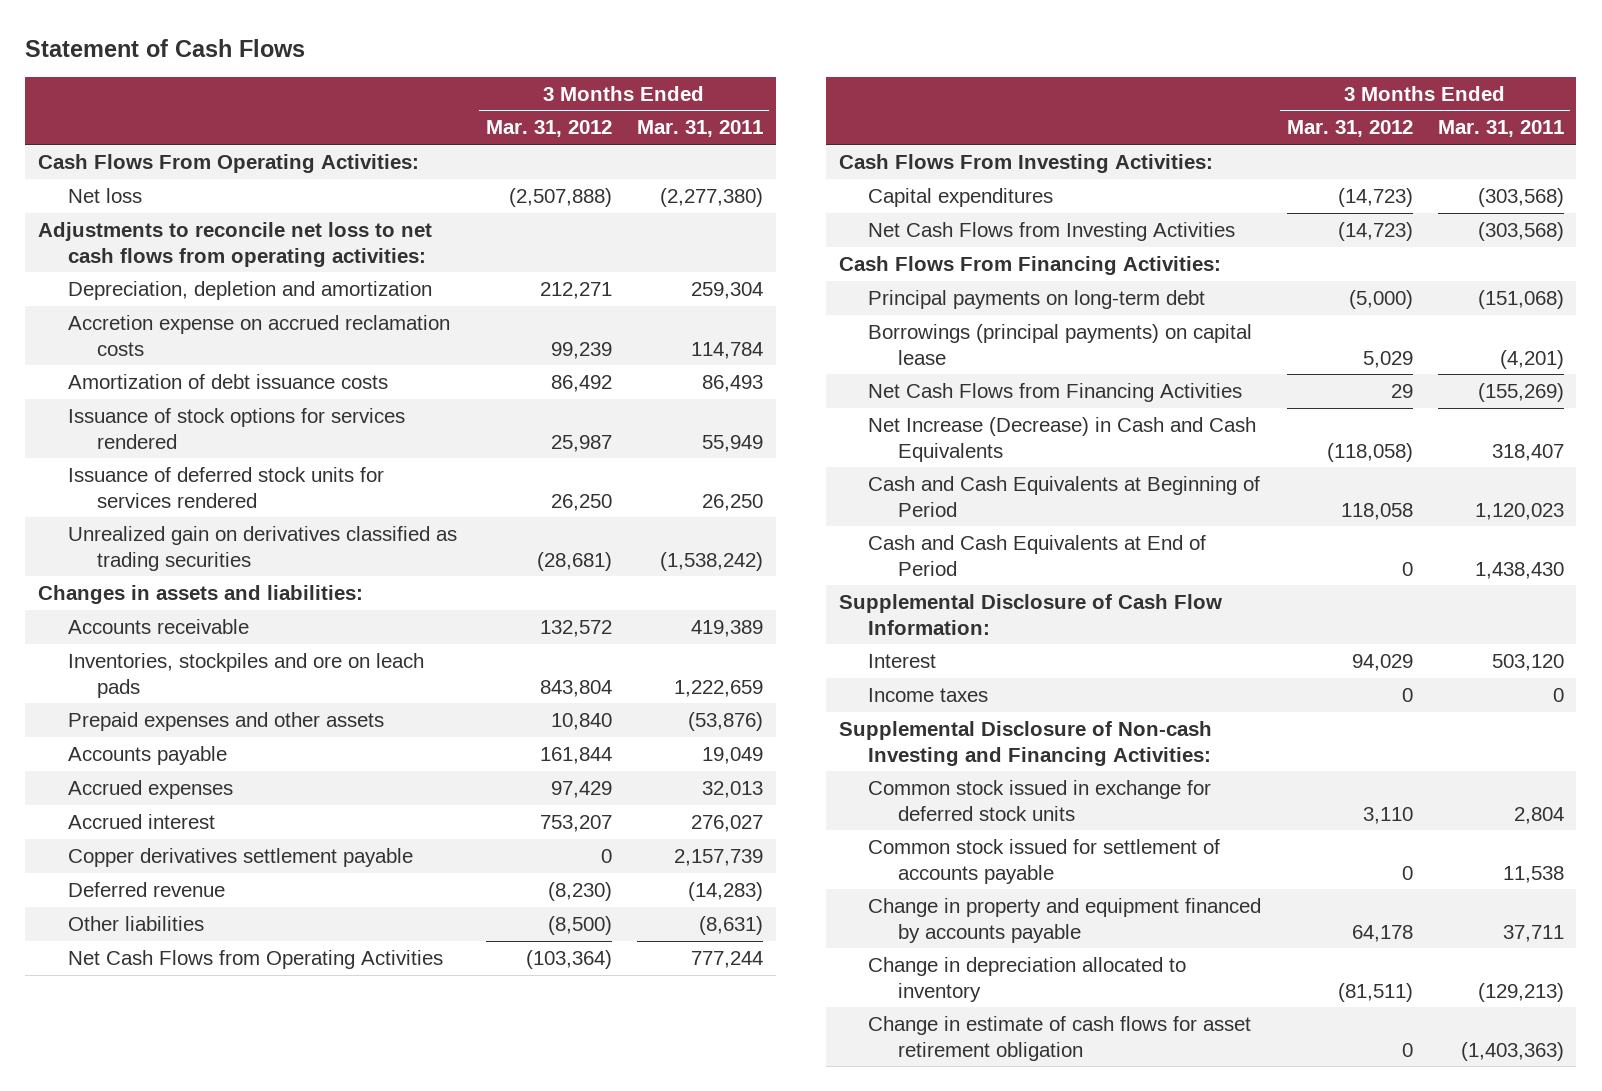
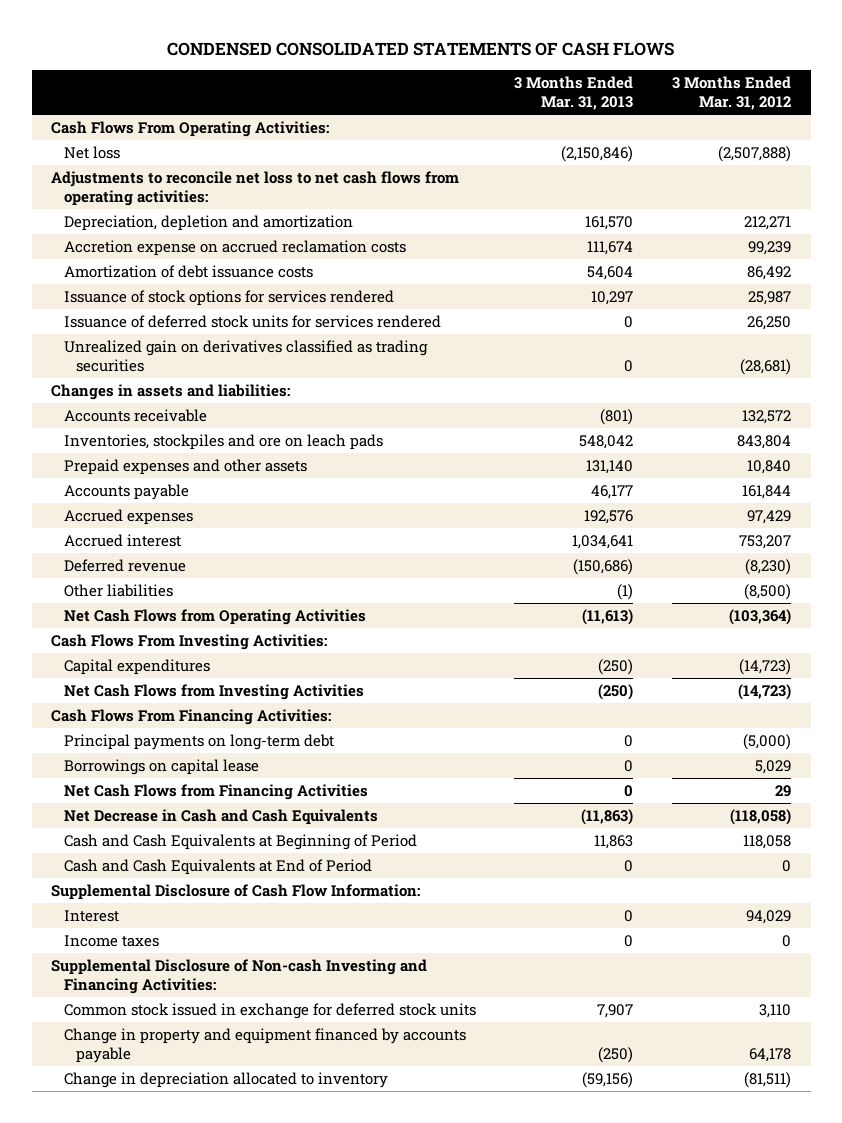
[25,38,306,57] Statement of Cash Flows -> [167,41,675,56] CONDENSED CONSOLIDATED STATEMENTS OF CASH FLOWS
[636,120,763,138] Mar. 31, 2011 -> none
none -> [514,75,634,111] 3 Months Ended Mar. 31, 2013
[67,847,413,867] Copper derivatives settlement payable -> none
[868,323,1253,365] Borrowings (principal payments) on capital lease -> [63,758,259,775] Borrowings on capital lease
[868,416,1257,462] Net Increase (Decrease) in Cash and Cash Equivalents -> [63,808,378,825] Net Decrease in Cash and Cash Equivalents
[868,838,1221,884] Common stock issued for settlement of accounts payable -> none
[868,1015,1252,1061] Change in estimate of cash flows for asset retirement obligation -> none

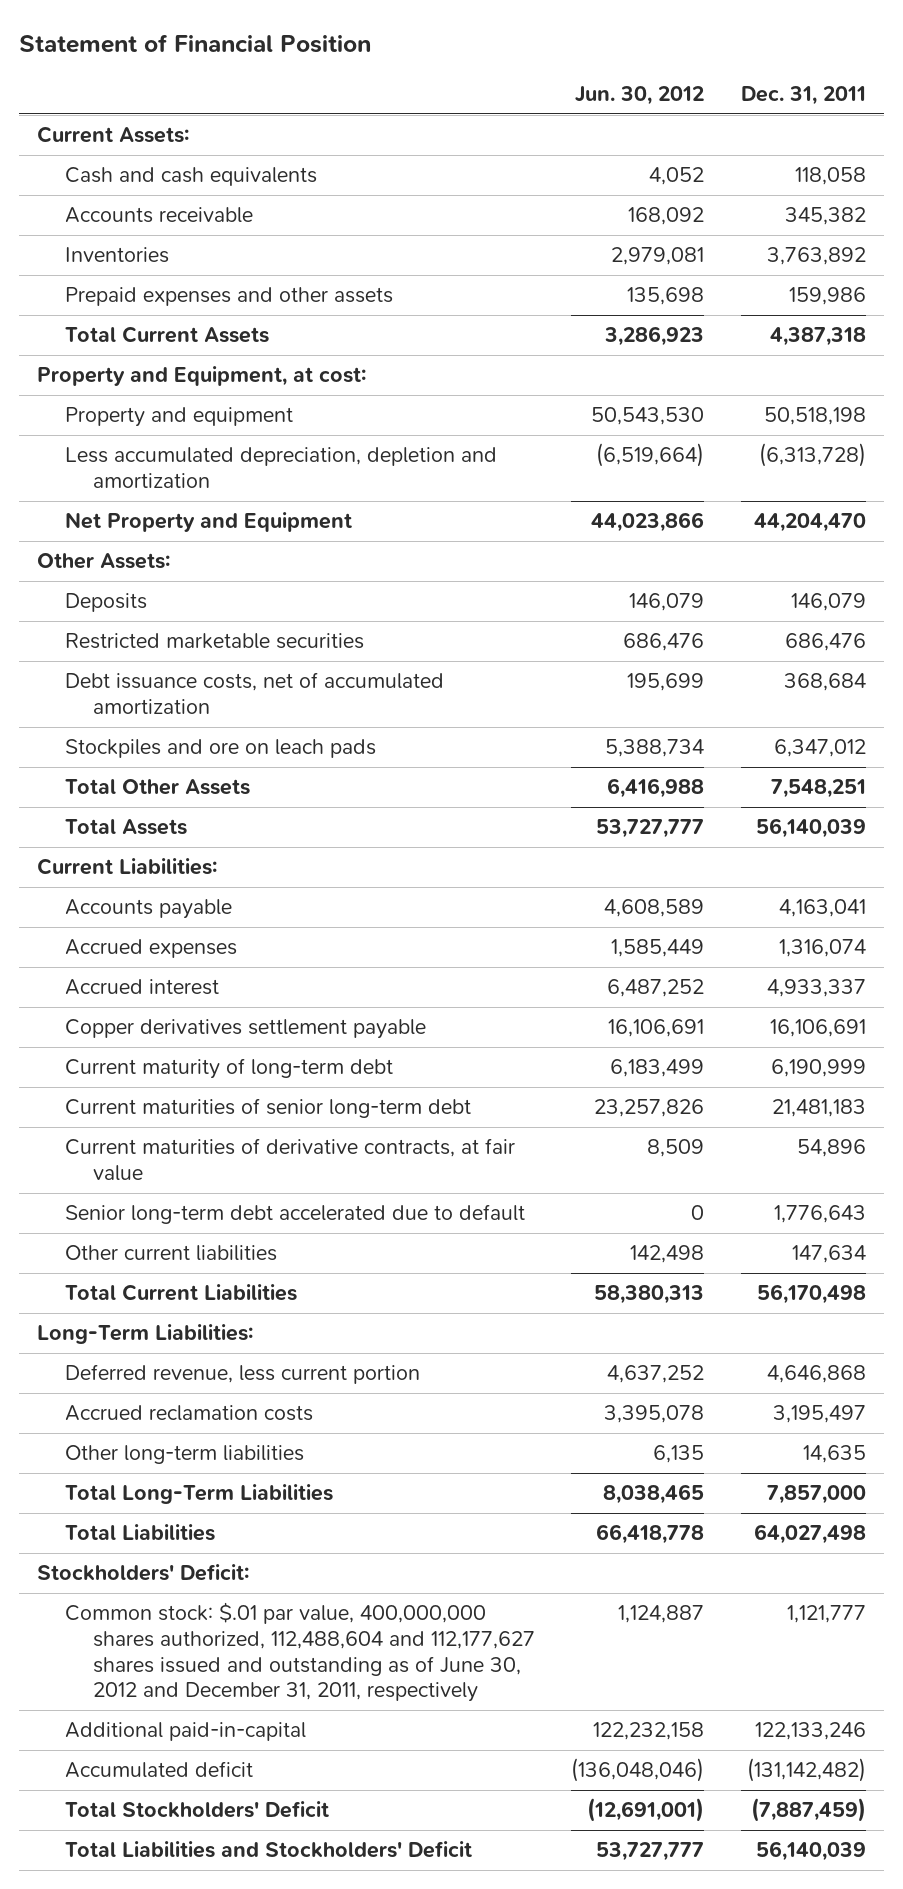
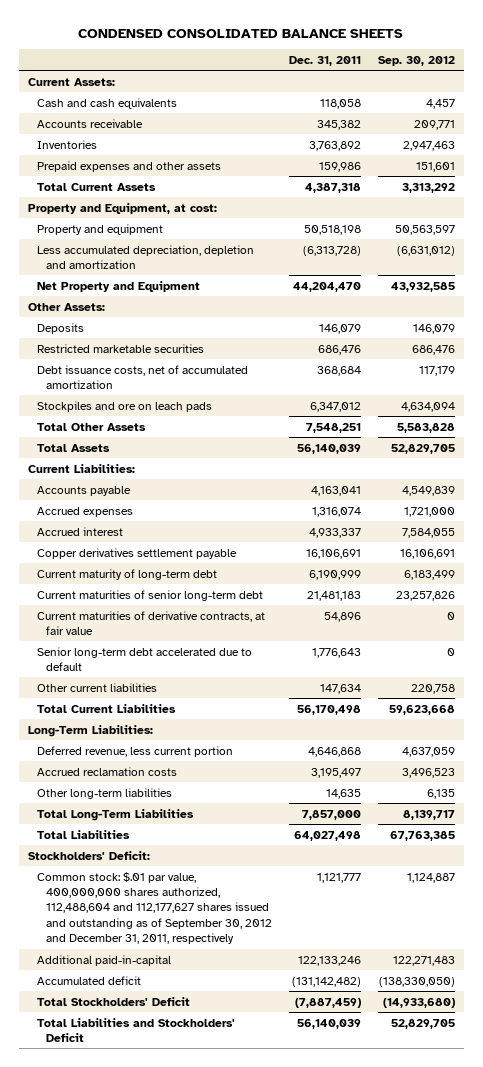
[19,34,372,54] Statement of Financial Position -> [78,28,404,38] CONDENSED CONSOLIDATED BALANCE SHEETS
[575,86,705,106] Jun. 30, 2012 -> none
none -> [378,55,456,66] Sep. 30, 2012
[65,1602,536,1703] Common stock: $.01 par value, 400,000,000 shares authorized, 112,488,604 and 112,177,627 shares issued and outstanding as of June 30, 2012 and December 31, 2011, respectively -> [36,871,272,945] Common stock: $.01 par value, 400,000,000 shares authorized, 112,488,604 and 112,177,627 shares issued and outstanding as of September 30, 2012 and December 31, 2011, respectively

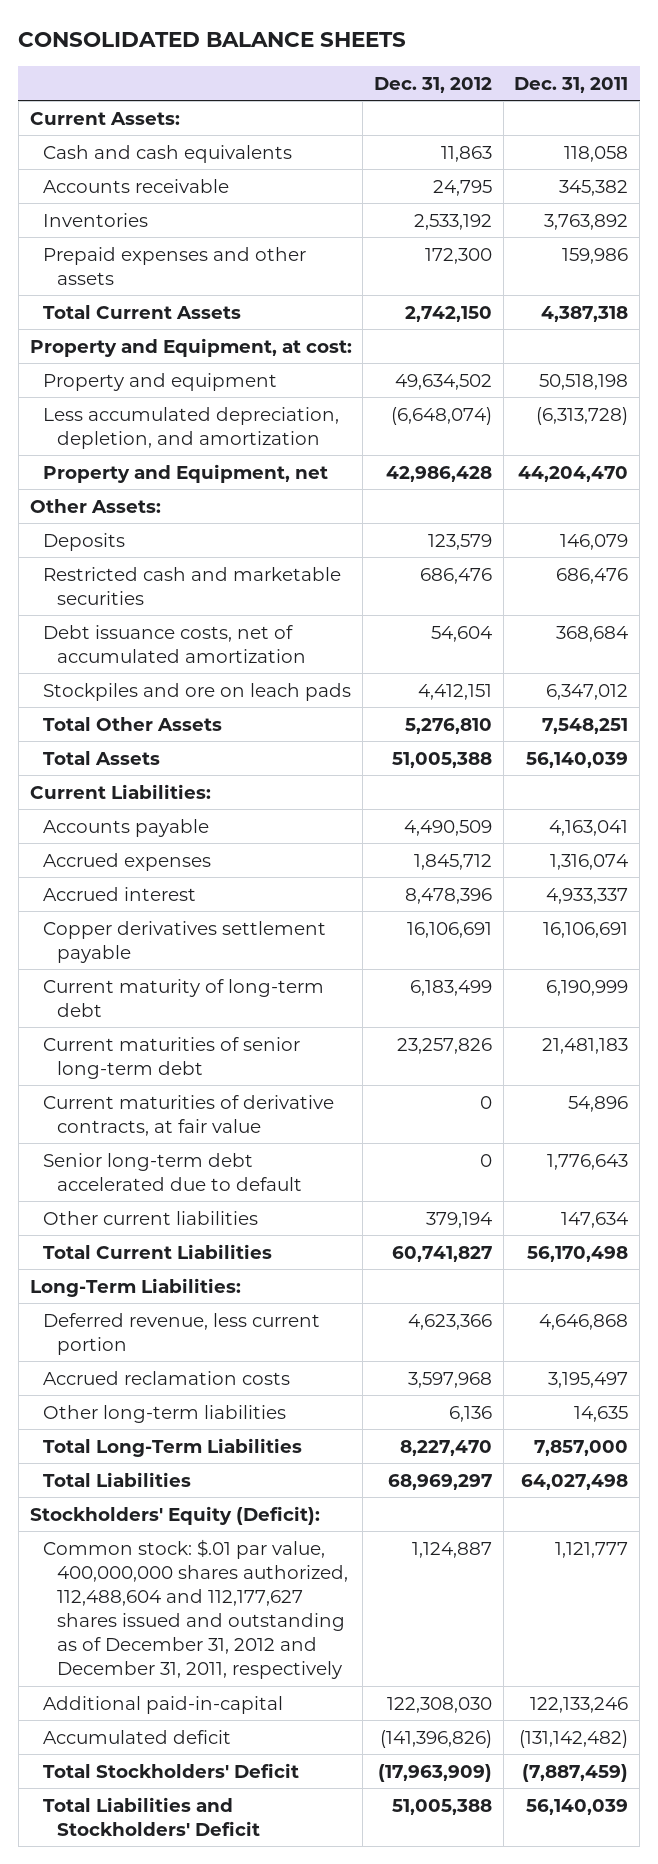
[78,28,404,38] CONDENSED CONSOLIDATED BALANCE SHEETS -> [18,32,407,48] CONSOLIDATED BALANCE SHEETS
[378,55,456,66] Sep. 30, 2012 -> none
none -> [373,76,492,93] Dec. 31, 2012
[36,244,254,269] Less accumulated depreciation, depletion and amortization -> [43,406,340,449] Less accumulated depreciation, depletion, and amortization
[36,280,200,292] Net Property and Equipment -> [43,463,329,483] Property and Equipment, net
[36,343,204,353] Restricted marketable securities -> [43,566,342,605] Restricted cash and marketable securities
[27,850,150,860] Stockholders' Deficit: -> [29,1505,320,1525] Stockholders' Equity (Deficit):
[36,871,272,945] Common stock: $.01 par value, 400,000,000 shares authorized, 112,488,604 and 112,177,627 shares issued and outstanding as of September 30, 2012 and December 31, 2011, respectively -> [43,1538,349,1680] Common stock: $.01 par value, 400,000,000 shares authorized, 112,488,604 and 112,177,627 shares issued and outstanding as of December 31, 2012 and December 31, 2011, respectively

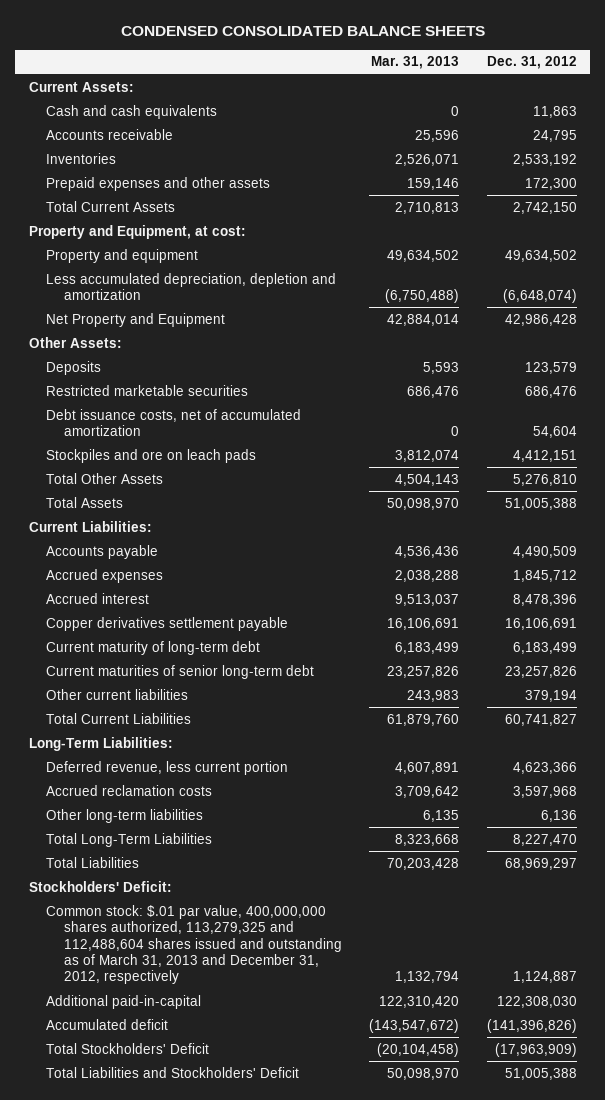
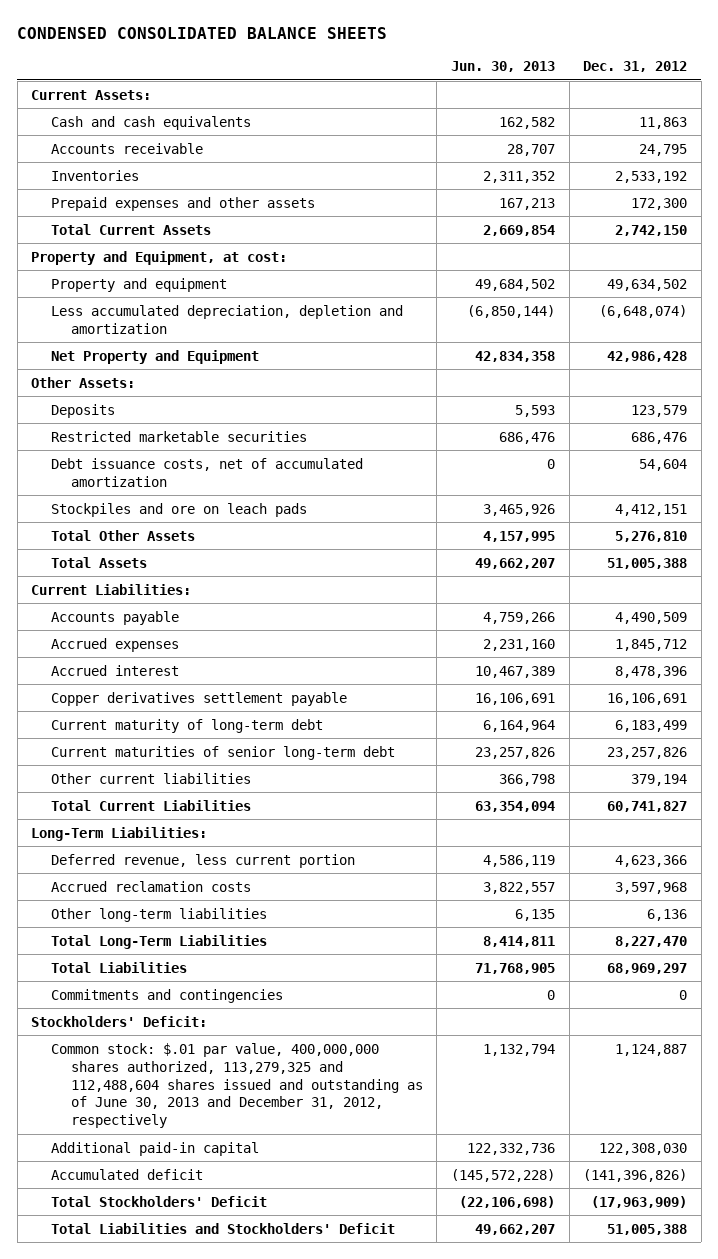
[371,56,460,70] Mar. 31, 2013 -> none
none -> [451,61,556,73] Jun. 30, 2013
none -> [51,988,284,1003] Commitments and contingencies
[46,904,343,985] Common stock: $.01 par value, 400,000,000 shares authorized, 113,279,325 and 112,488,604 shares issued and outstanding as of March 31, 2013 and December 31, 2012, respectively -> [51,1042,423,1129] Common stock: $.01 par value, 400,000,000 shares authorized, 113,279,325 and 112,488,604 shares issued and outstanding as of June 30, 2013 and December 31, 2012, respectively
[46,994,202,1009] Additional paid-in-capital -> [51,1141,260,1156] Additional paid-in capital

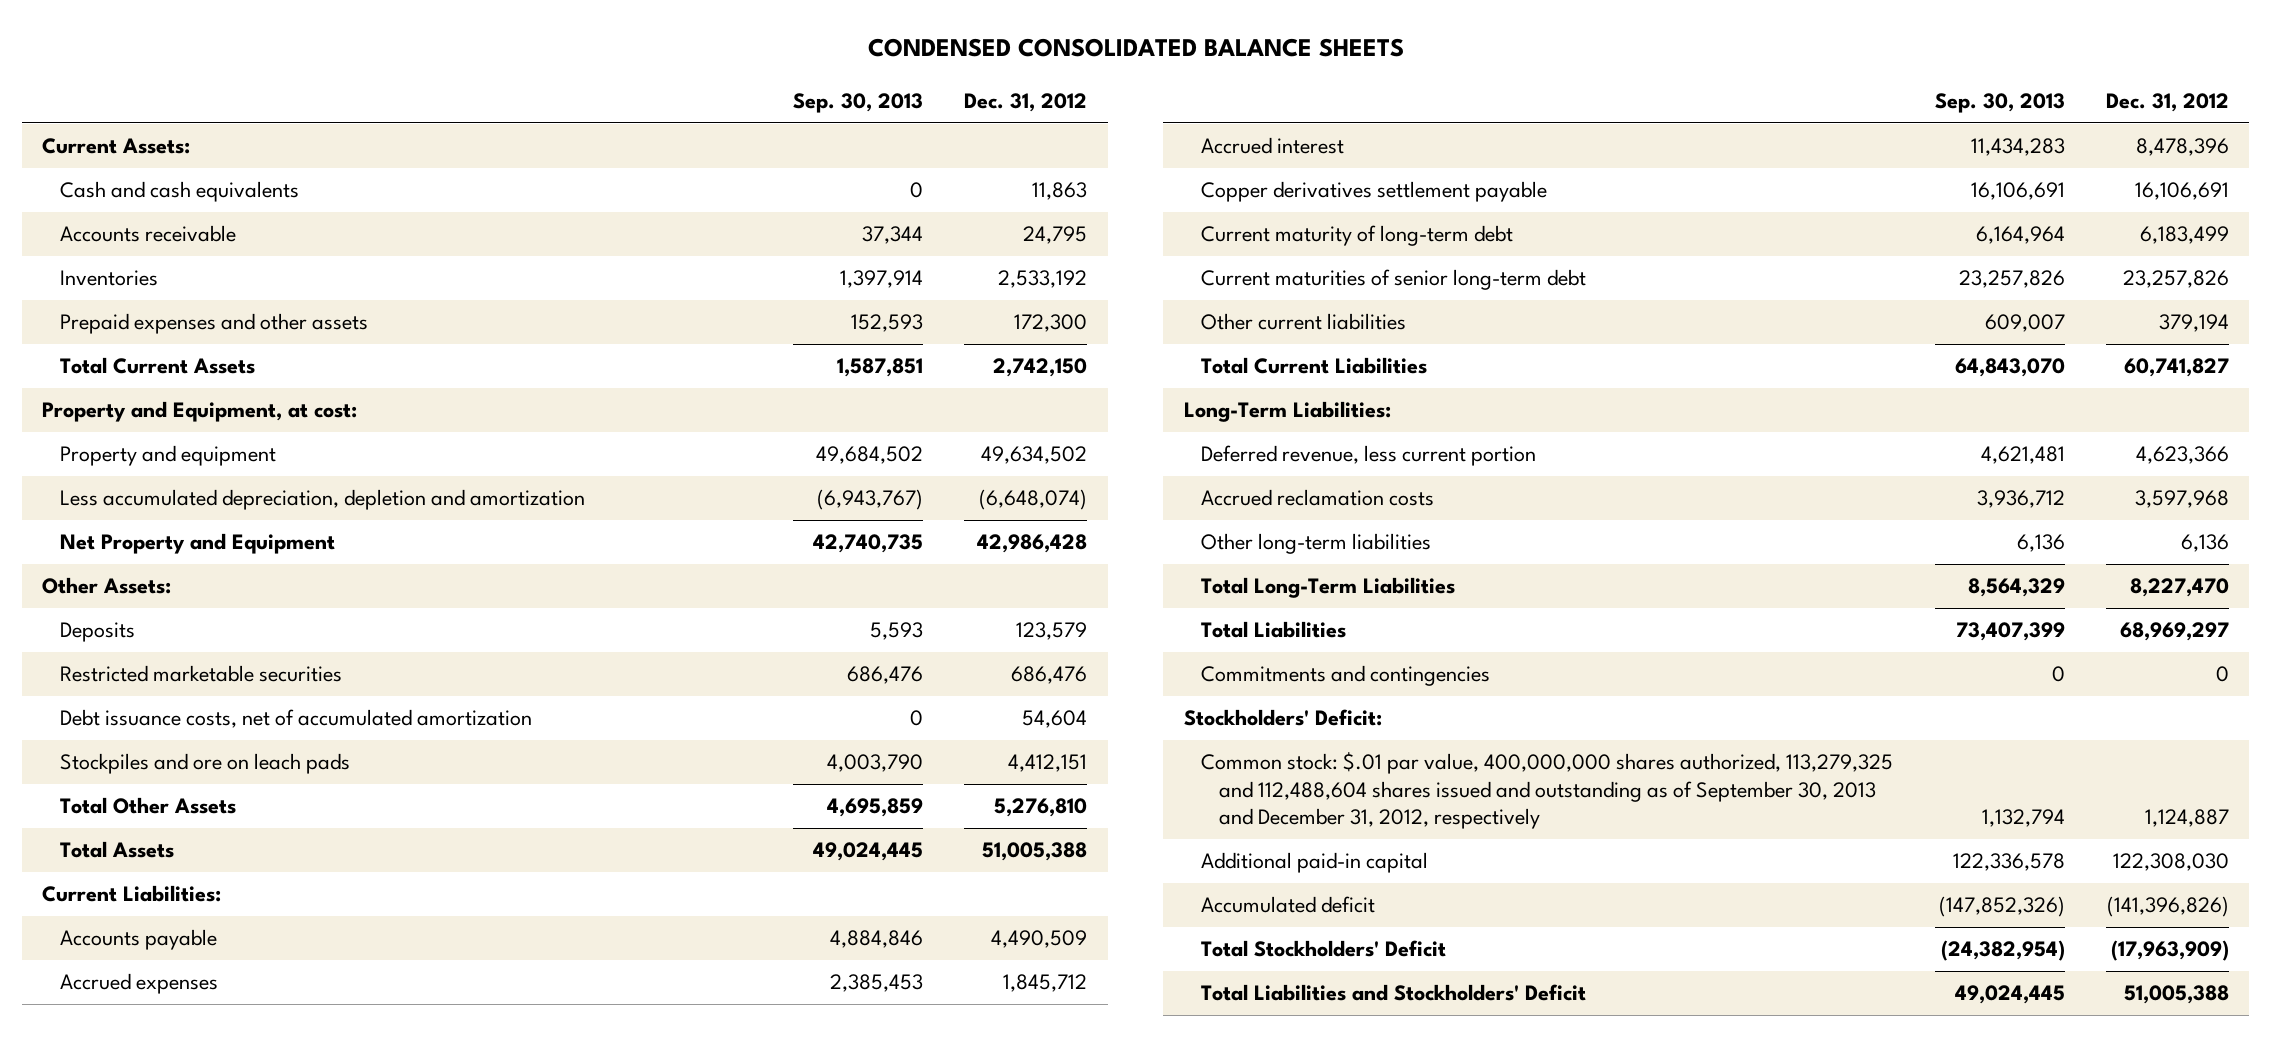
[451,61,556,73] Jun. 30, 2013 -> none
none -> [793,92,924,113] Sep. 30, 2013
[51,1042,423,1129] Common stock: $.01 par value, 400,000,000 shares authorized, 113,279,325 and 112,488,604 shares issued and outstanding as of June 30, 2013 and December 31, 2012, respectively -> [1201,752,1894,829] Common stock: $.01 par value, 400,000,000 shares authorized, 113,279,325 and 112,488,604 shares issued and outstanding as of September 30, 2013 and December 31, 2012, respectively

